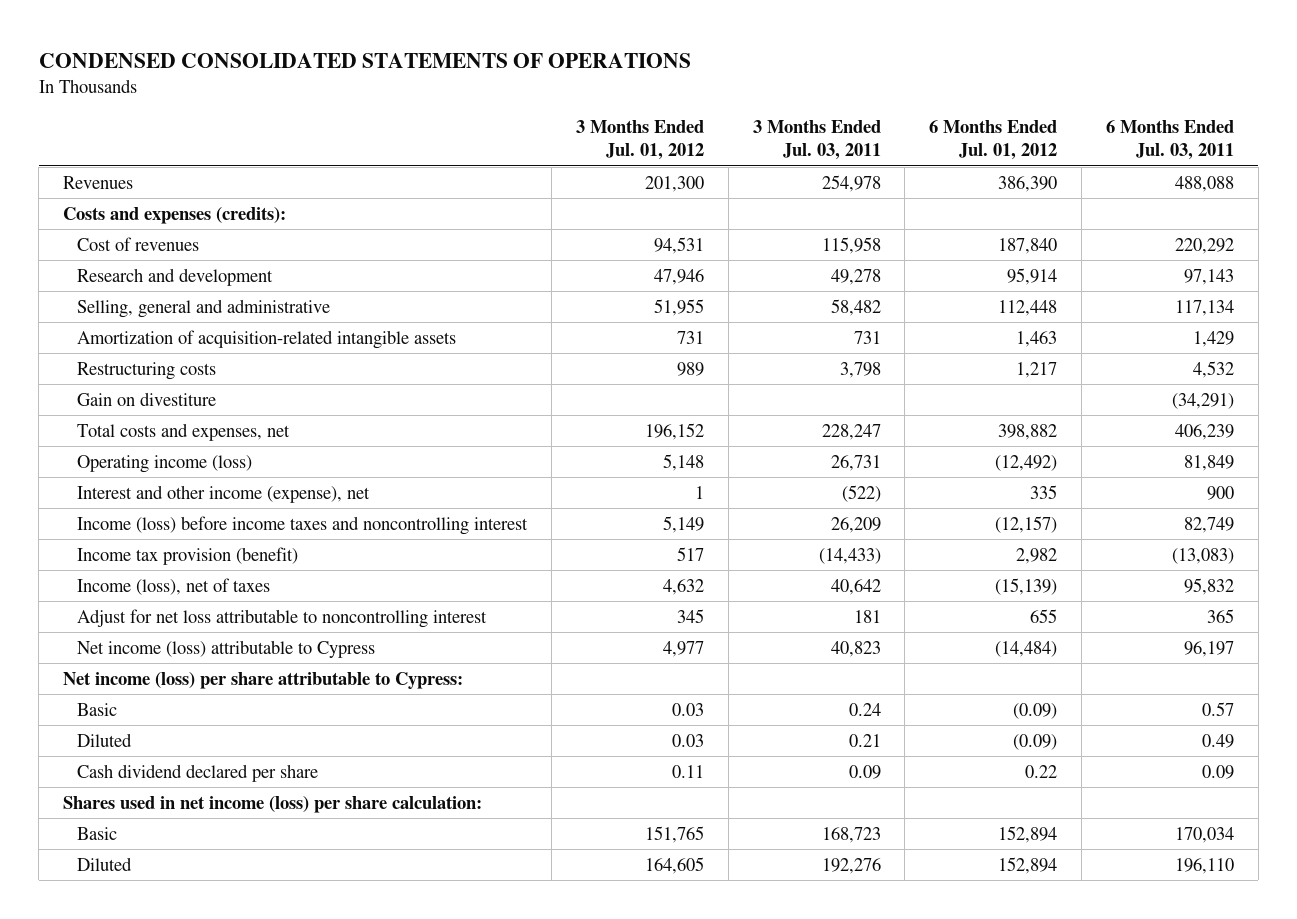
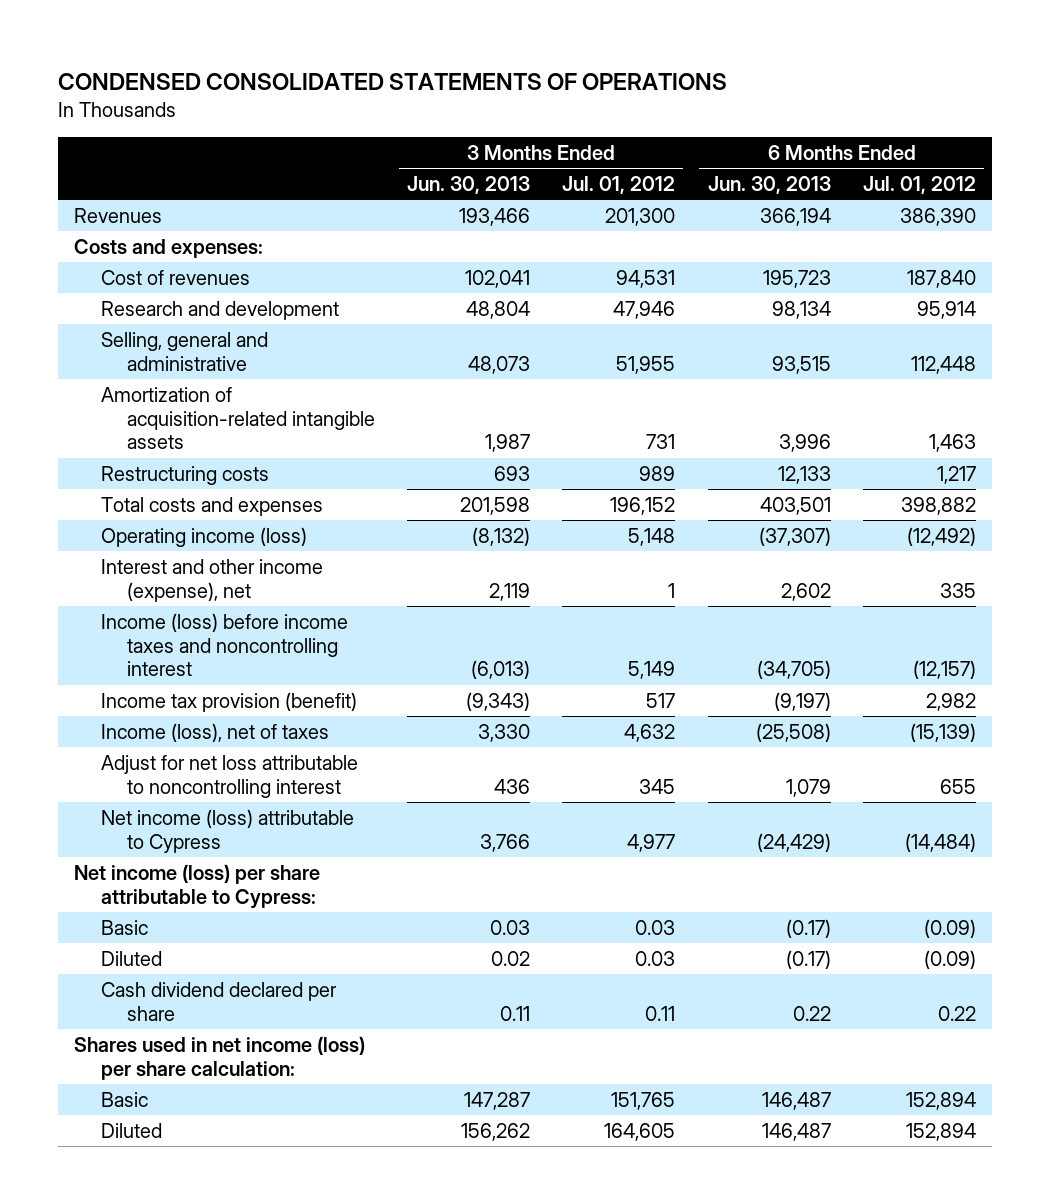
[752,120,881,161] 3 Months Ended Jul. 03, 2011 -> none
[1105,120,1234,161] 6 Months Ended Jul. 03, 2011 -> none
none -> [406,176,530,195] Jun. 30, 2013
none -> [707,176,831,195] Jun. 30, 2013
[63,206,287,224] Costs and expenses (credits): -> [74,238,264,258] Costs and expenses:
[77,391,217,406] Gain on divestiture -> none
[77,422,291,441] Total costs and expenses, net -> [100,496,323,516] Total costs and expenses

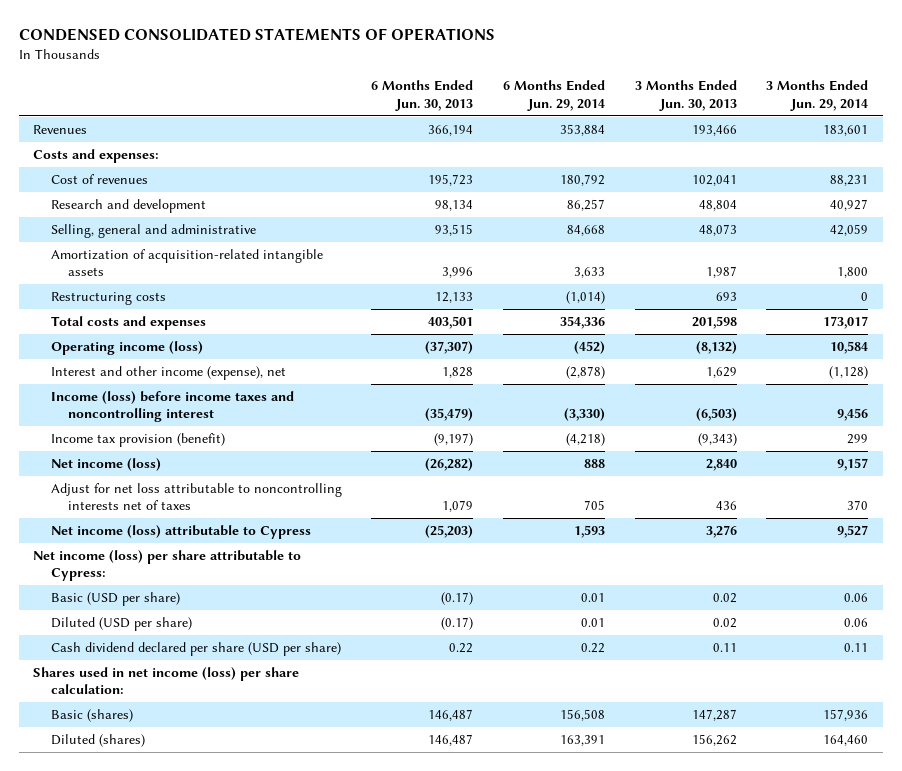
[562,176,676,195] Jul. 01, 2012 -> none
[862,176,976,195] Jul. 01, 2012 -> none
none -> [503,80,606,111] 6 Months Ended Jun. 29, 2014
none -> [766,80,869,111] 3 Months Ended Jun. 29, 2014
[488,582,530,601] 2,119 -> [705,367,737,379] 1,629
[780,582,831,601] 2,602 -> [442,367,474,379] 1,828
[470,660,530,680] (6,013) -> [695,408,737,422] (6,503)
[756,660,831,680] (34,705) -> [425,408,474,422] (35,479)
[100,722,329,742] Income (loss), net of taxes -> [50,458,161,472] Net income (loss)
[477,723,530,742] 3,330 -> [705,459,737,472] 2,840
[755,722,831,742] (25,508) -> [425,458,474,472] (26,282)
[100,754,358,798] Adjust for net loss attributable to noncontrolling interest -> [50,483,342,511] Adjust for net loss attributable to noncontrolling interests net of taxes
[479,833,530,852] 3,766 -> [705,525,737,539] 3,276
[756,832,831,852] (24,429) -> [425,525,474,539] (25,203)
[100,919,148,935] Basic -> [50,592,180,607] Basic (USD per share)
[489,919,530,935] 0.03 -> [712,593,737,604] 0.02
[100,950,162,966] Diluted -> [50,617,192,632] Diluted (USD per share)
[100,981,337,1021] Cash dividend declared per share -> [50,642,341,657] Cash dividend declared per share (USD per share)
[100,1091,148,1107] Basic -> [50,709,133,723] Basic (shares)
[100,1122,162,1138] Diluted -> [50,734,145,748] Diluted (shares)

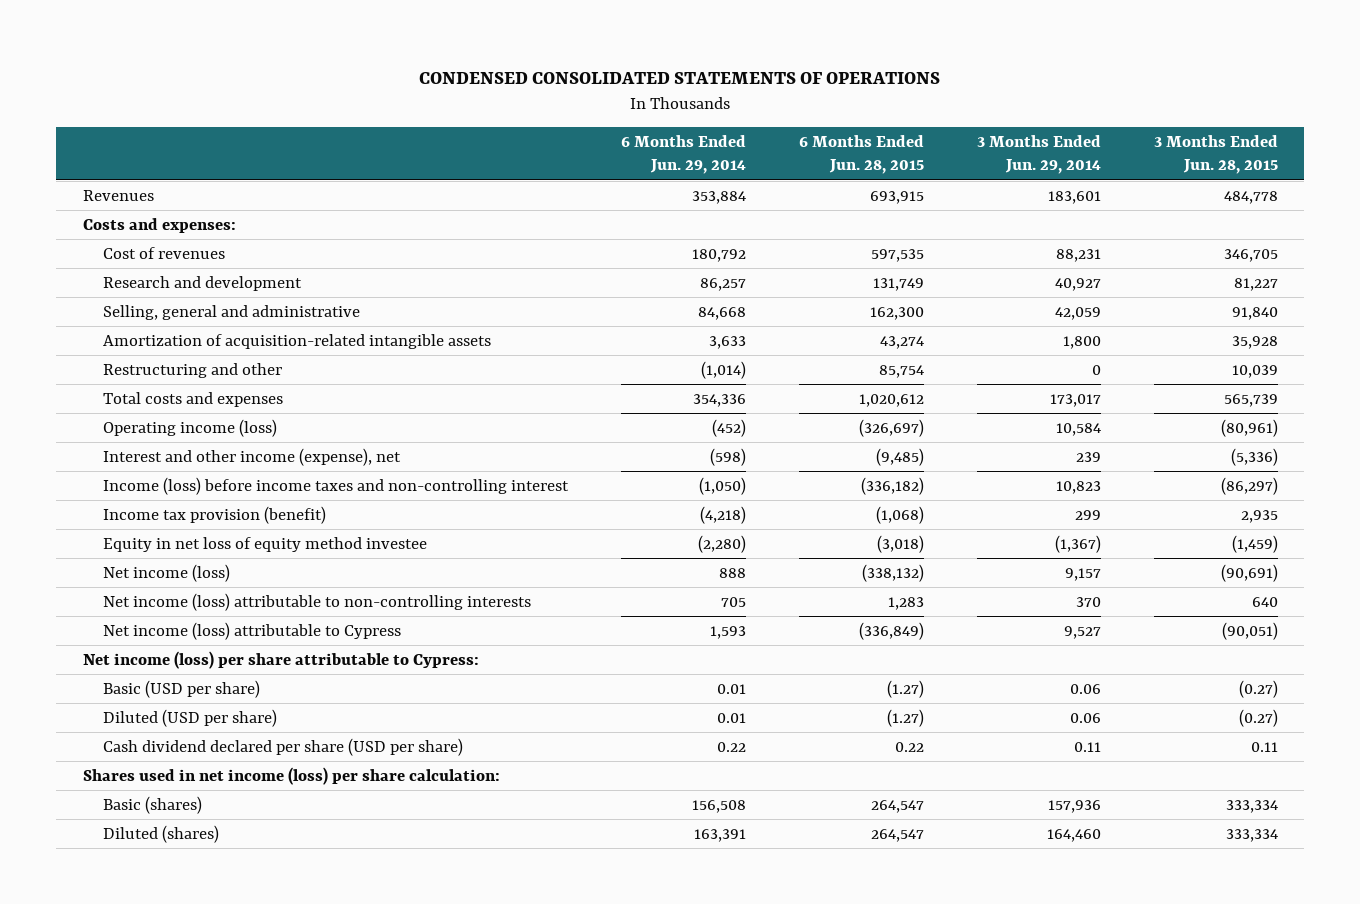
[371,80,474,111] 6 Months Ended Jun. 30, 2013 -> none
[634,80,737,111] 3 Months Ended Jun. 30, 2013 -> none
none -> [798,135,924,175] 6 Months Ended Jun. 28, 2015
none -> [1153,135,1278,175] 3 Months Ended Jun. 28, 2015
[50,292,166,306] Restructuring costs -> [102,362,282,378] Restructuring and other
[566,366,606,380] (2,878) -> [709,447,746,466] (598)
[829,366,869,380] (1,128) -> [1075,451,1101,462] 239
[50,391,294,423] Income (loss) before income taxes and noncontrolling interest -> [102,476,569,495] Income (loss) before income taxes and non-controlling interest
[564,408,606,422] (3,330) -> [698,476,746,495] (1,050)
[837,408,869,422] 9,456 -> [1055,480,1101,494] 10,823
none -> [102,536,427,552] Equity in net loss of equity method investee
[50,483,342,511] Adjust for net loss attributable to noncontrolling interests net of taxes -> [102,592,531,611] Net income (loss) attributable to non-controlling interests

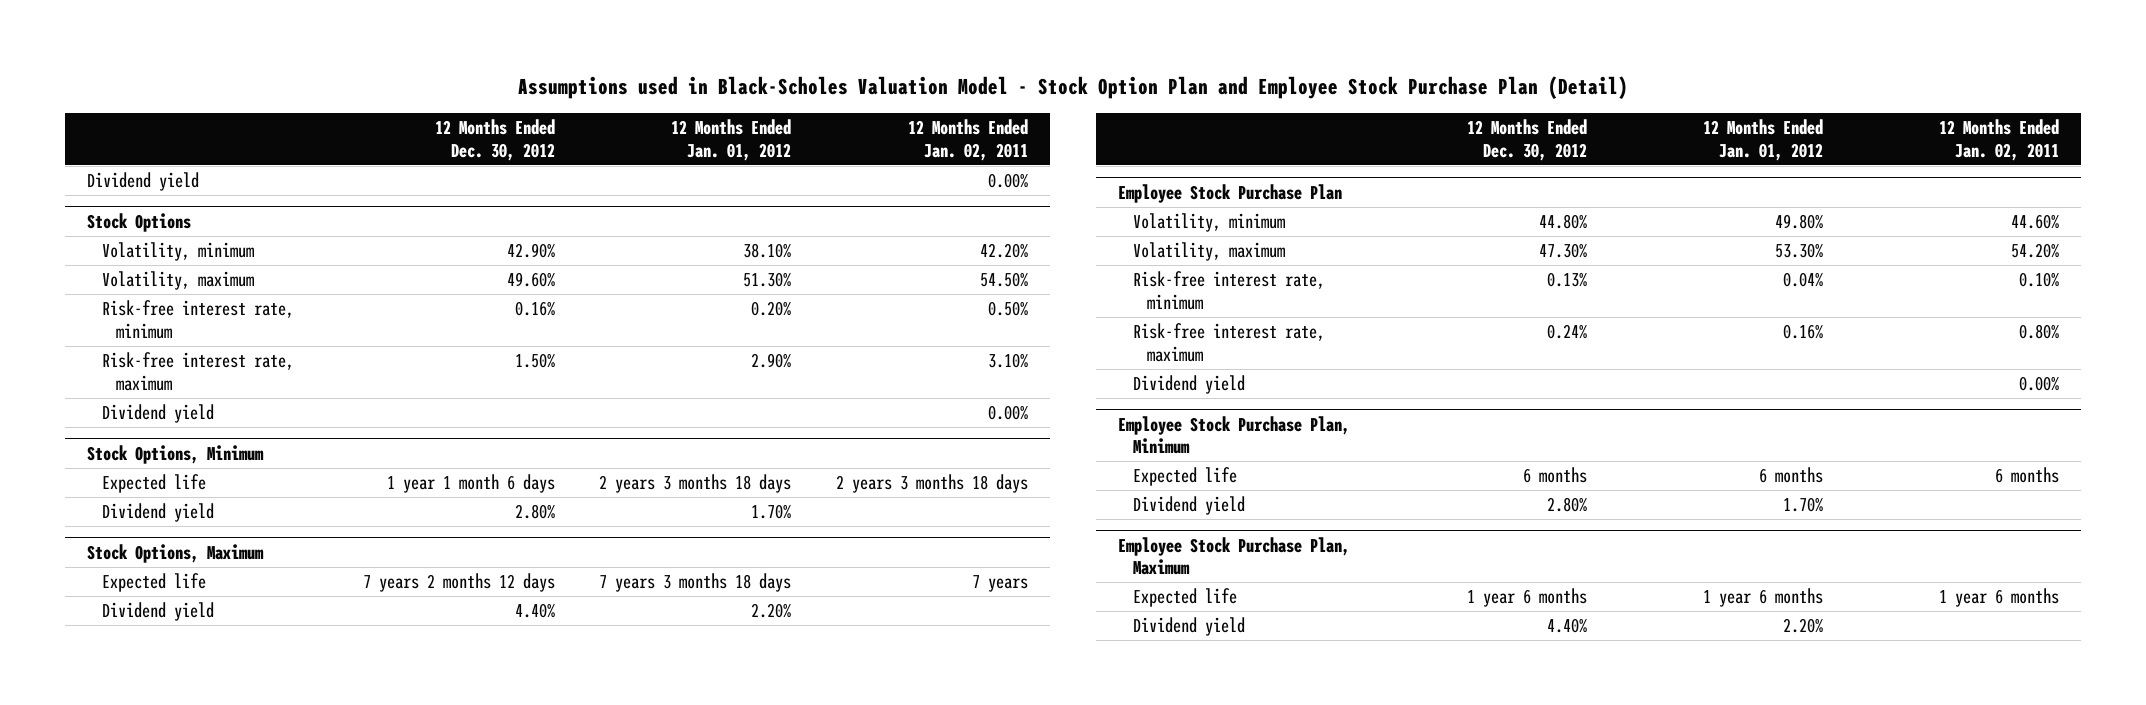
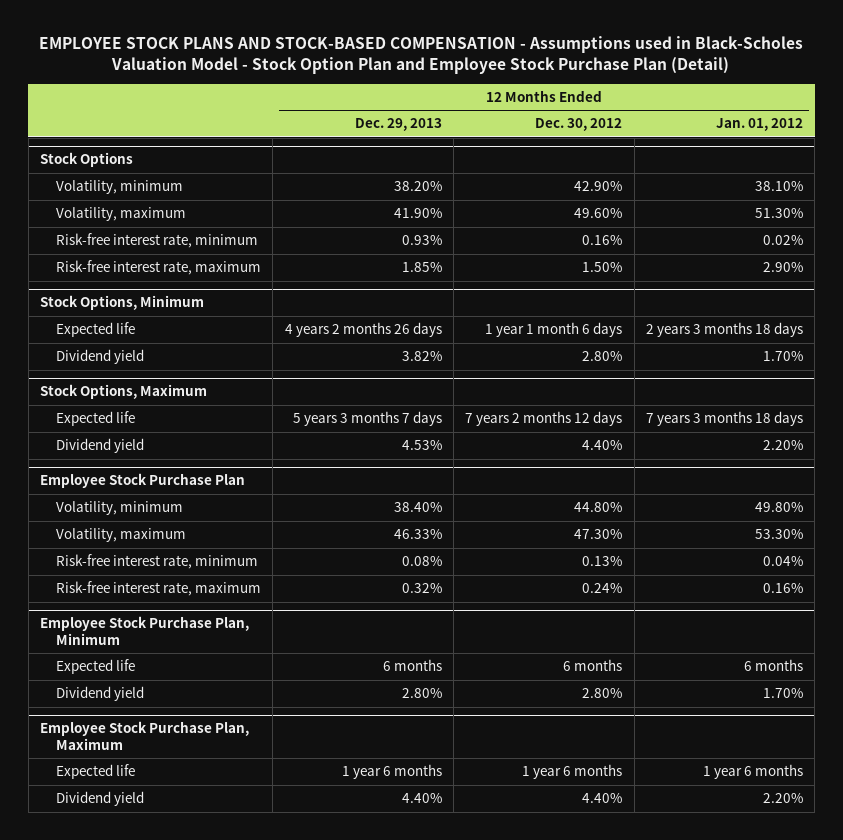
[517,76,1628,100] Assumptions used in Black-Scholes Valuation Model - Stock Option Plan and Employee Stock Purchase Plan (Detail) -> [39,36,804,75] EMPLOYEE STOCK PLANS AND STOCK-BASED COMPENSATION - Assumptions used in Black-Scholes Valuation Model - Stock Option Plan and Employee Stock Purchase Plan (Detail)
[907,119,1028,161] 12 Months Ended Jan. 02, 2011 -> none
none -> [354,118,442,132] Dec. 29, 2013
[87,172,200,192] Dividend yield -> none
[751,301,792,317] 0.20% -> [762,235,803,246] 0.02%
[101,404,214,424] Dividend yield -> none
[1132,375,1245,395] Dividend yield -> none

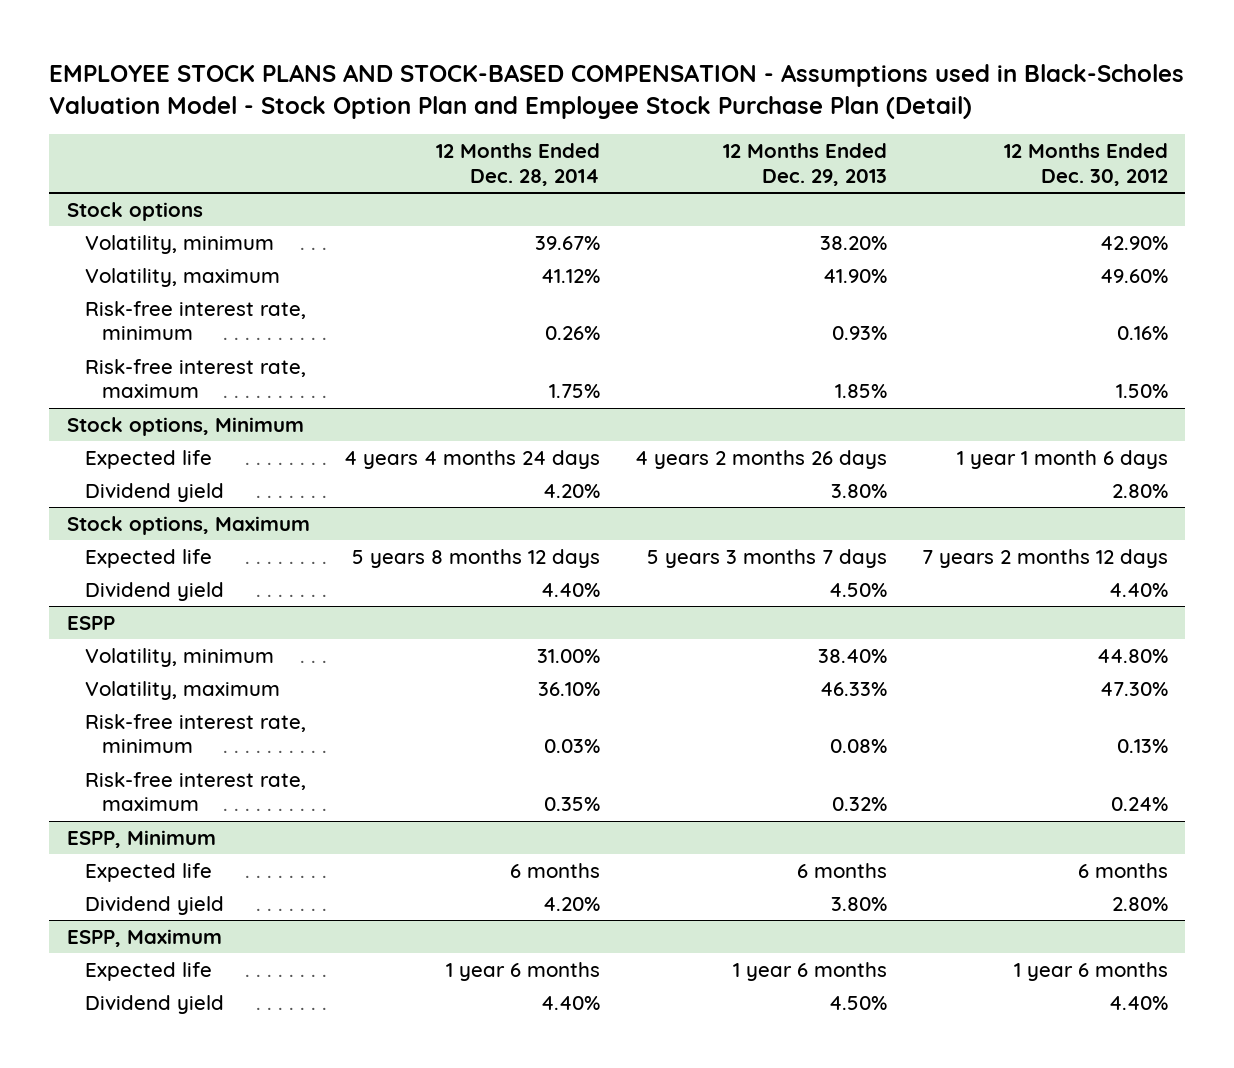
[715,118,803,132] Jan. 01, 2012 -> none
none -> [436,143,601,186] 12 Months Ended Dec. 28, 2014
[39,152,133,168] Stock Options -> [66,201,203,221] Stock options
[39,295,204,311] Stock Options, Minimum -> [66,416,304,436] Stock options, Minimum
[401,351,442,362] 3.82% -> [831,483,888,498] 3.80%
[39,384,207,400] Stock Options, Maximum -> [66,515,310,535] Stock options, Maximum
[39,473,245,489] Employee Stock Purchase Plan -> none
[401,440,442,451] 4.53% -> [829,582,888,597] 4.50%
none -> [66,615,115,630] ESPP
[39,616,249,645] Employee Stock Purchase Plan, Minimum -> none
none -> [66,829,216,848] ESPP, Minimum
[39,721,249,750] Employee Stock Purchase Plan, Maximum -> none
[401,688,442,699] 2.80% -> [831,896,888,911] 3.80%
none -> [66,928,222,947] ESPP, Maximum
[401,793,442,804] 4.40% -> [829,995,888,1010] 4.50%

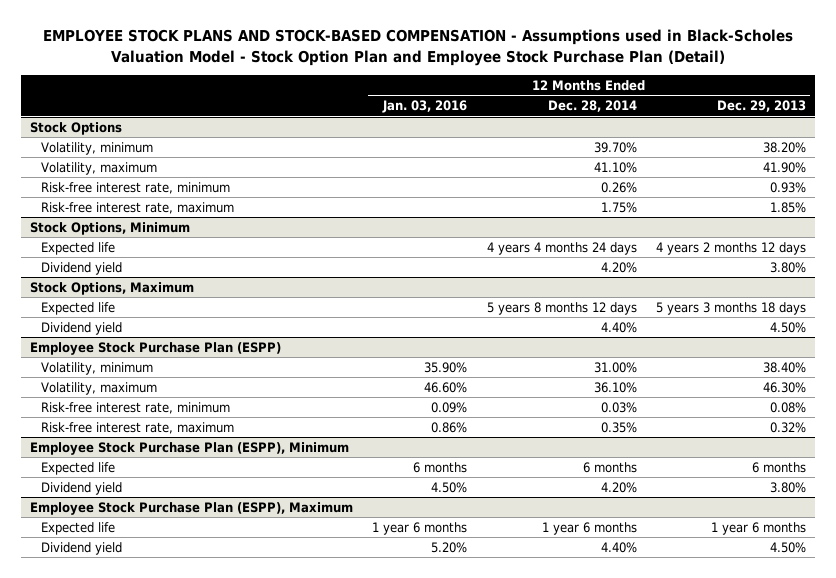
[1003,143,1168,186] 12 Months Ended Dec. 30, 2012 -> none
none -> [382,100,468,114] Jan. 03, 2016
[66,201,203,221] Stock options -> [30,121,123,135] Stock Options
[535,235,601,250] 39.67% -> [593,141,637,153] 39.70%
[541,268,601,283] 41.12% -> [593,161,637,173] 41.10%
[66,416,304,436] Stock options, Minimum -> [30,221,191,235] Stock Options, Minimum
[635,449,888,469] 4 years 2 months 26 days -> [655,241,806,255] 4 years 2 months 12 days
[66,515,310,535] Stock options, Maximum -> [30,281,195,295] Stock Options, Maximum
[647,548,888,568] 5 years 3 months 7 days -> [655,301,806,315] 5 years 3 months 18 days
[66,615,115,630] ESPP -> [30,341,282,355] Employee Stock Purchase Plan (ESPP)
[820,681,888,696] 46.33% -> [762,381,806,393] 46.30%
[66,829,216,848] ESPP, Minimum -> none
none -> [30,441,350,455] Employee Stock Purchase Plan (ESPP), Minimum
[66,928,222,947] ESPP, Maximum -> none
none -> [30,501,354,515] Employee Stock Purchase Plan (ESPP), Maximum

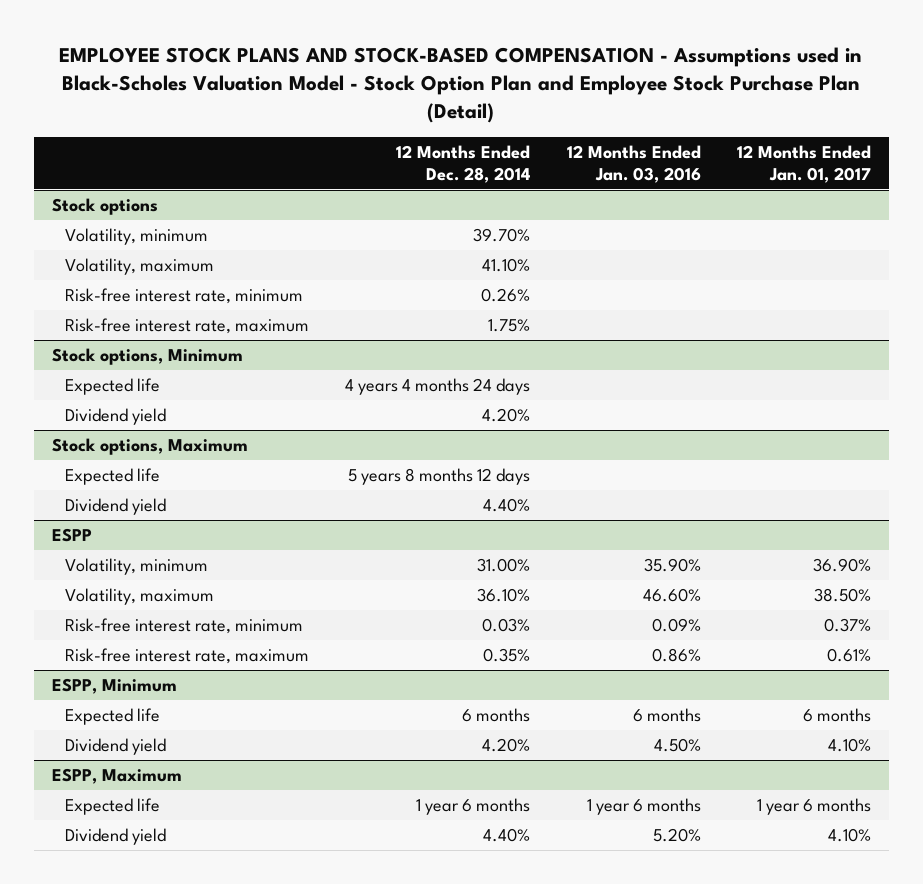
[716,100,806,113] Dec. 29, 2013 -> none
none -> [736,144,871,183] 12 Months Ended Jan. 01, 2017
[30,121,123,135] Stock Options -> [52,198,159,216] Stock options
[30,221,191,235] Stock Options, Minimum -> [52,348,244,366] Stock options, Minimum
[30,281,195,295] Stock Options, Maximum -> [52,438,249,456] Stock options, Maximum
[30,341,282,355] Employee Stock Purchase Plan (ESPP) -> [52,528,93,543] ESPP
[30,441,350,455] Employee Stock Purchase Plan (ESPP), Minimum -> none
none -> [52,678,178,695] ESPP, Minimum
[30,501,354,515] Employee Stock Purchase Plan (ESPP), Maximum -> none
none -> [52,768,183,785] ESPP, Maximum

